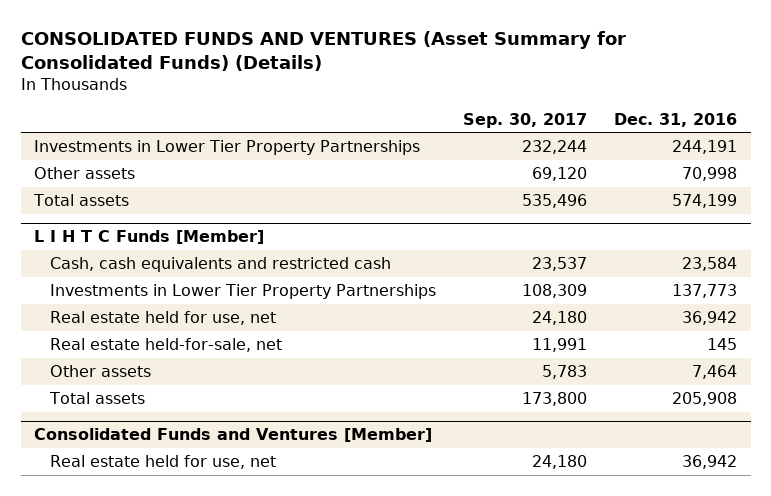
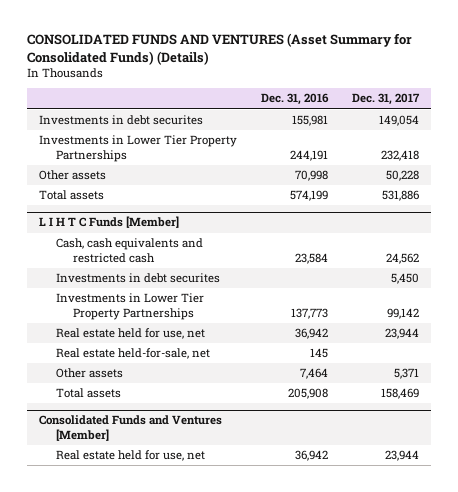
[463,112,588,128] Sep. 30, 2017 -> none
none -> [352,93,421,106] Dec. 31, 2017
none -> [38,115,203,126] Investments in debt securites
none -> [56,273,221,284] Investments in debt securites

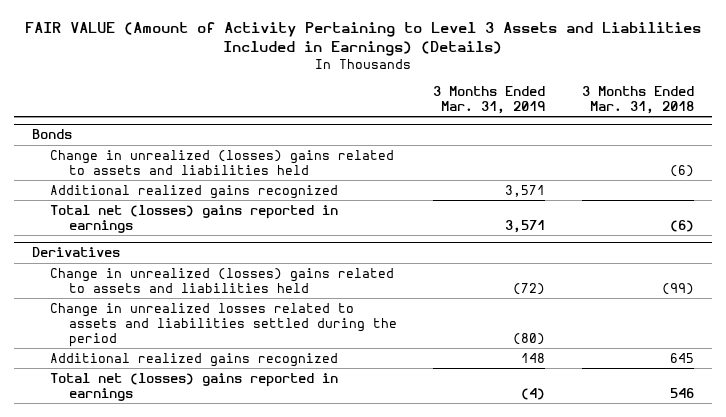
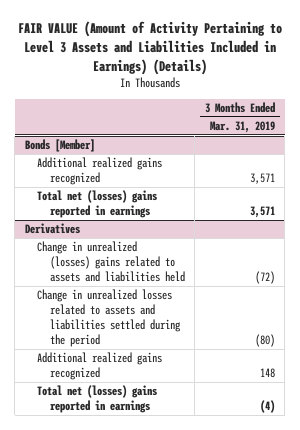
[581,85,694,114] 3 Months Ended Mar. 31, 2018 -> none
[50,149,395,175] Change in unrealized (losses) gains related to assets and liabilities held -> none
[32,129,73,140] Bonds -> [24,139,95,153] Bonds [Member]

